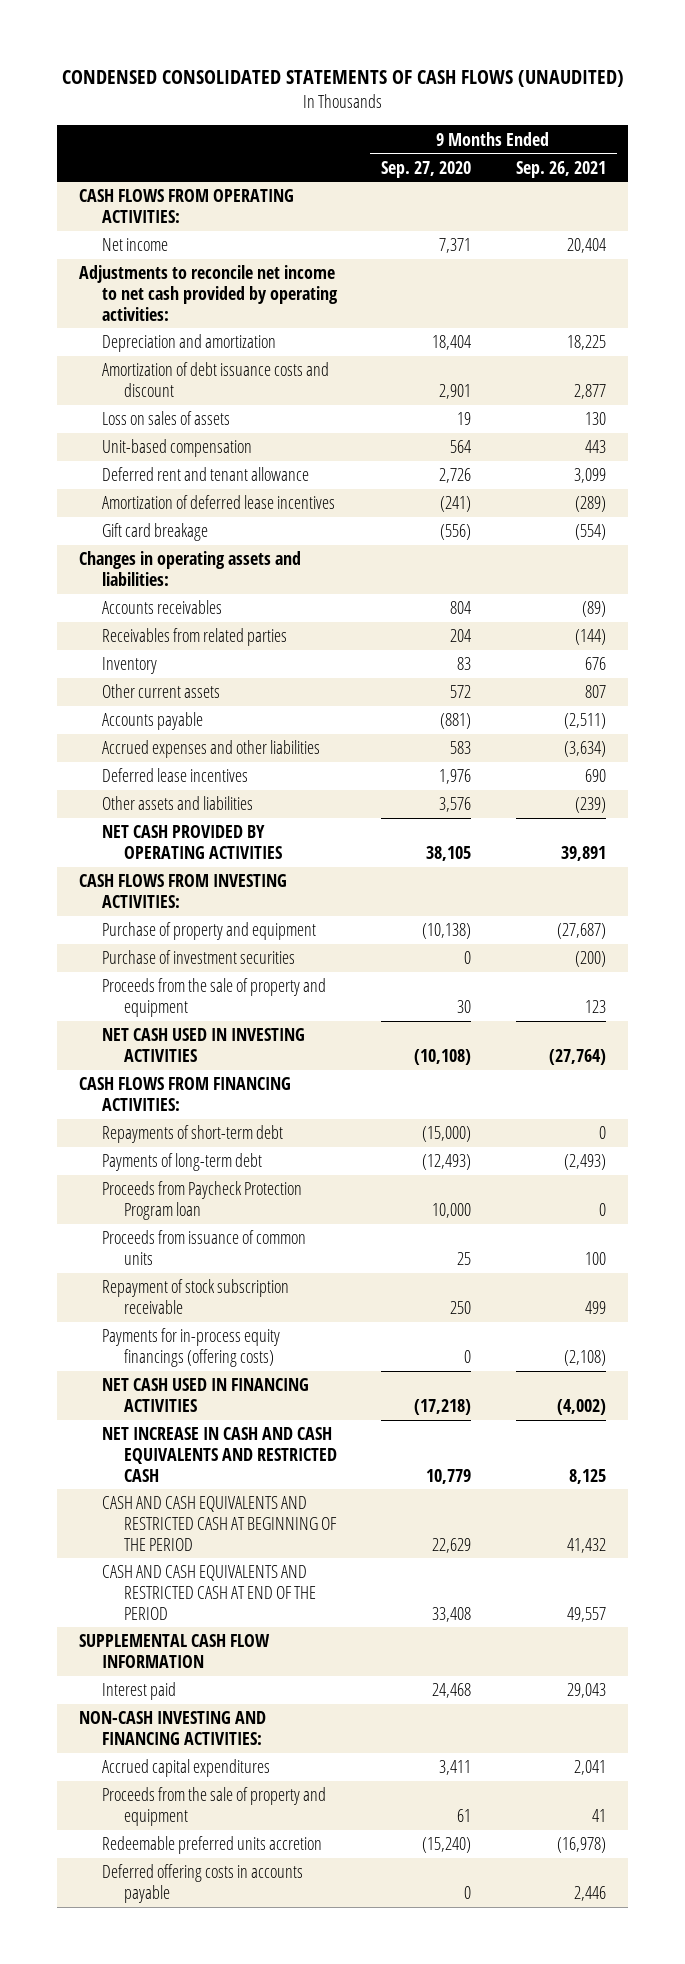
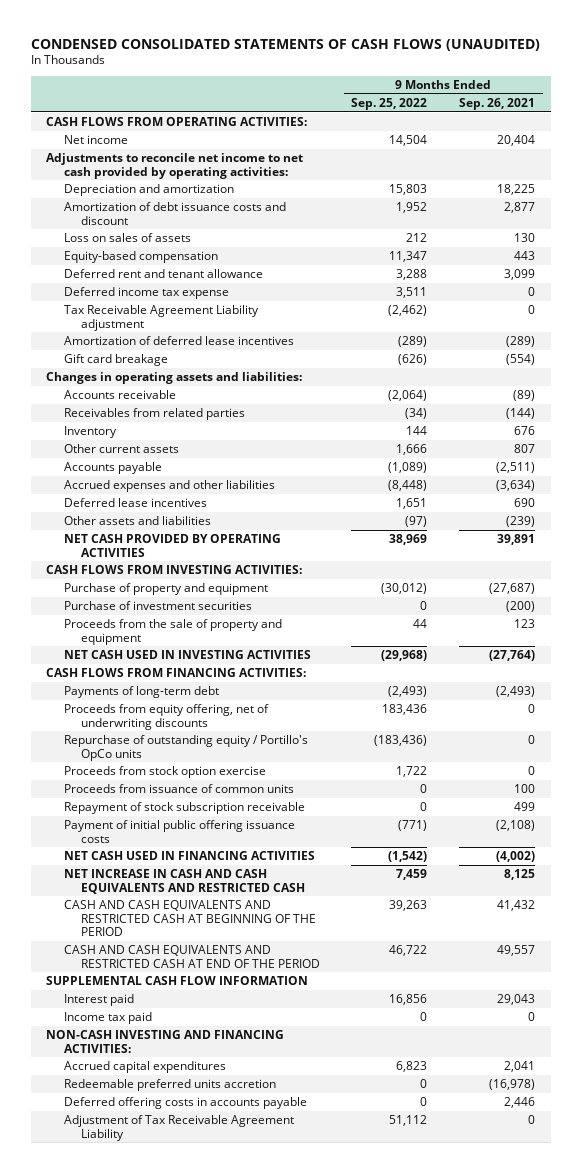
[381,160,472,178] Sep. 27, 2020 -> none
none -> [351,97,428,110] Sep. 25, 2022
[101,439,252,458] Unit-based compensation -> [63,251,218,264] Equity-based compensation
none -> [63,287,229,300] Deferred income tax expense
none -> [63,305,259,331] Tax Receivable Agreement Liability adjustment
[101,600,222,615] Accounts receivables -> [63,390,176,400] Accounts receivable
[101,1125,283,1144] Repayments of short-term debt -> none
[101,1181,302,1220] Proceeds from Paycheck Protection Program loan -> none
none -> [63,704,269,730] Proceeds from equity offering, net of underwriting discounts
none -> [63,735,308,761] Repurchase of outstanding equity / Portillo's OpCo units
none -> [63,766,266,779] Proceeds from stock option exercise
[101,1328,280,1367] Payments for in-process equity financings (offering costs) -> [63,820,295,843] Payment of initial public offering issuance costs
none -> [63,1012,152,1025] Income tax paid
[101,1787,326,1826] Proceeds from the sale of property and equipment -> none
none -> [63,1115,294,1141] Adjustment of Tax Receivable Agreement Liability

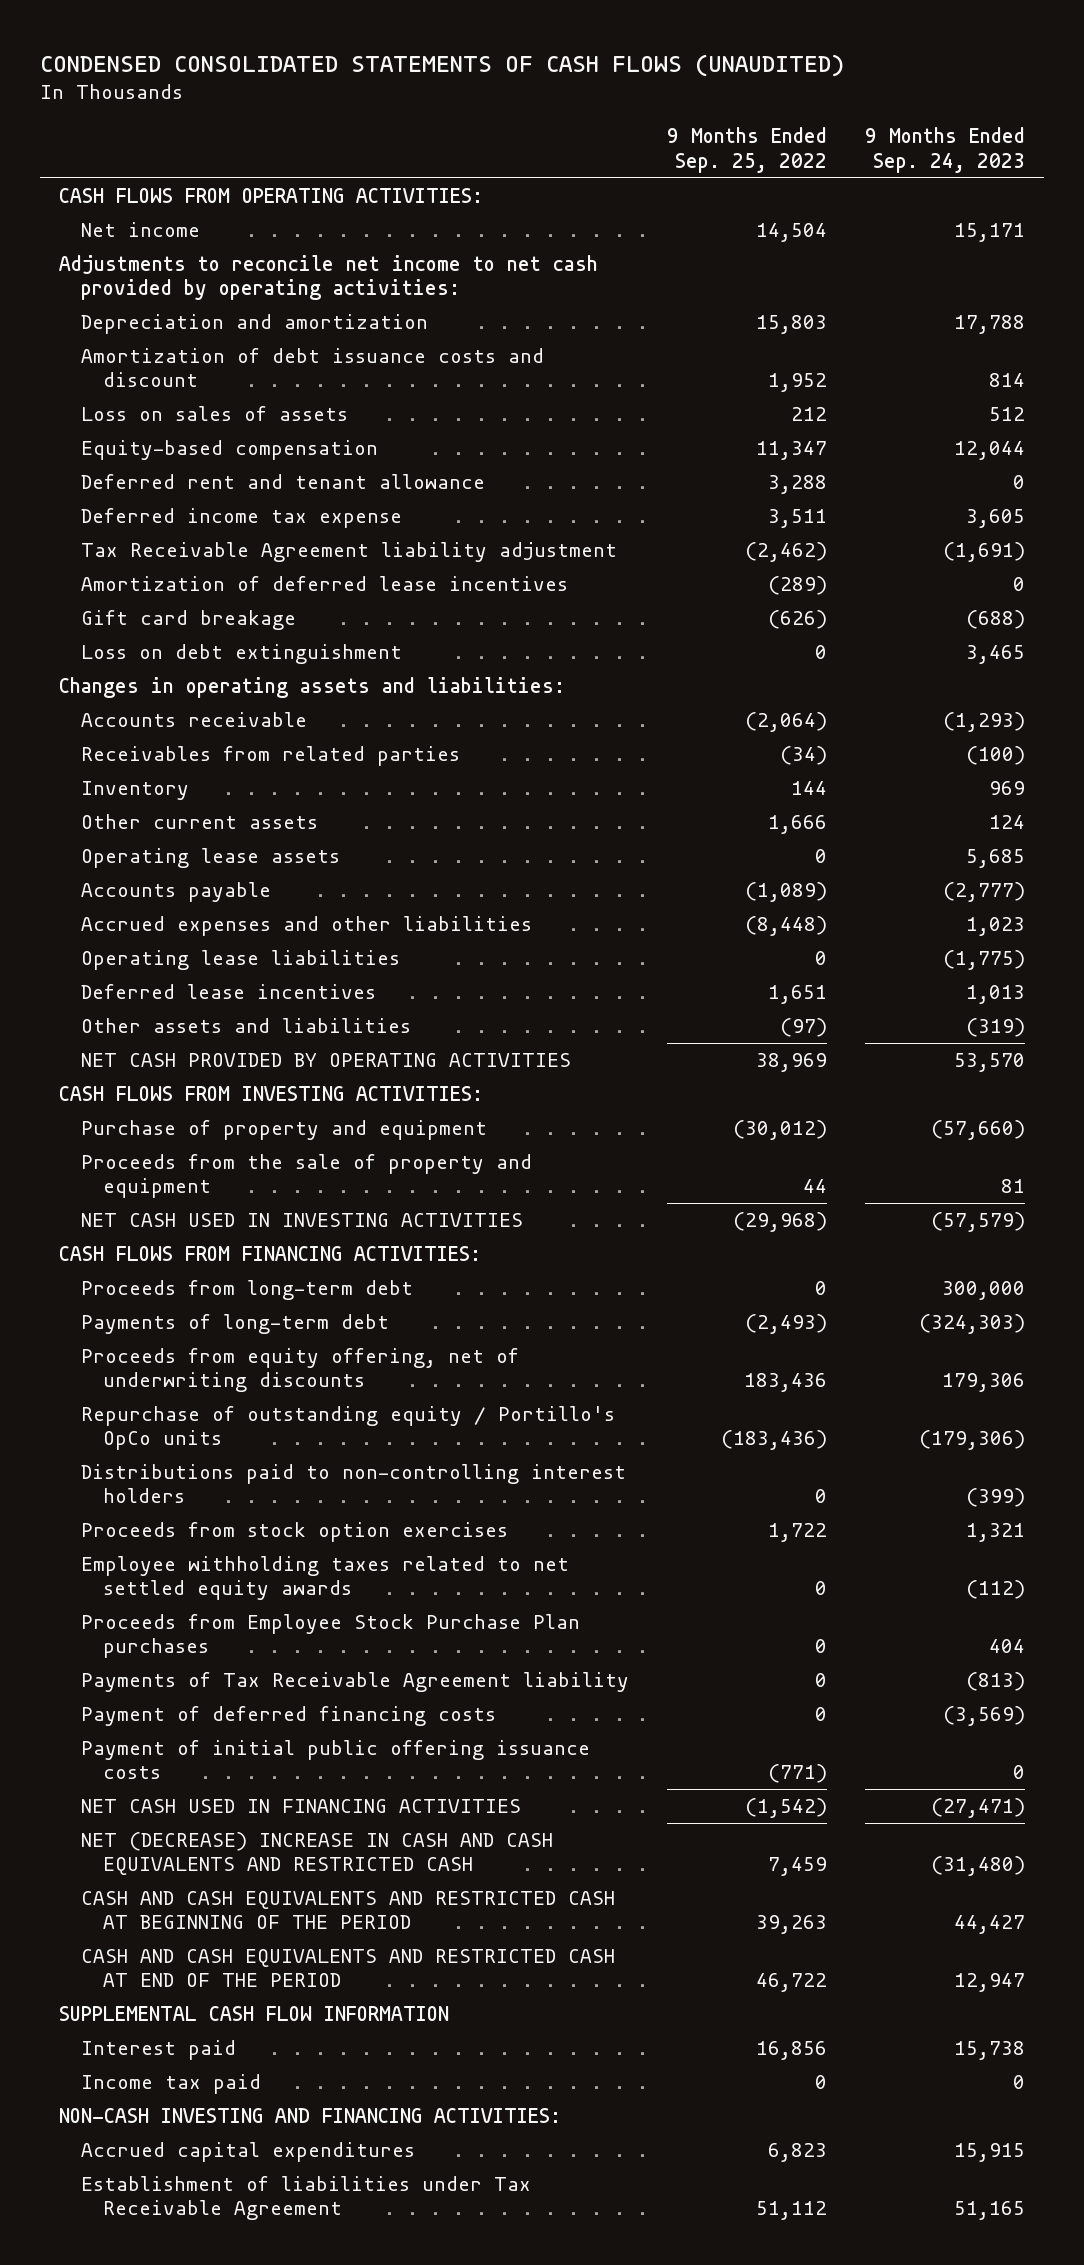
[458,97,535,110] Sep. 26, 2021 -> none
none -> [865,127,1026,173] 9 Months Ended Sep. 24, 2023
[63,305,259,331] Tax Receivable Agreement Liability adjustment -> [81,542,618,563] Tax Receivable Agreement liability adjustment
none -> [81,644,403,665] Loss on debt extinguishment
none -> [81,848,341,869] Operating lease assets
none -> [81,950,401,971] Operating lease liabilities
[63,601,252,611] Purchase of investment securities -> none
none -> [81,1280,414,1301] Proceeds from long-term debt
[63,784,294,794] Proceeds from issuance of common units -> none
[63,802,305,815] Repayment of stock subscription receivable -> none
none -> [81,1464,627,1504] Distributions paid to non-controlling interest holders
[63,766,266,779] Proceeds from stock option exercise -> [81,1522,509,1543] Proceeds from stock option exercises
none -> [81,1556,570,1601] Employee withholding taxes related to net settled equity awards
none -> [81,1614,581,1659] Proceeds from Employee Stock Purchase Plan purchases
none -> [81,1672,630,1693] Payments of Tax Receivable Agreement liability
none -> [81,1706,497,1727] Payment of deferred financing costs
[63,869,305,894] NET INCREASE IN CASH AND CASH EQUIVALENTS AND RESTRICTED CASH -> [81,1832,554,1876] NET (DECREASE) INCREASE IN CASH AND CASH EQUIVALENTS AND RESTRICTED CASH
[63,1079,276,1092] Redeemable preferred units accretion -> none
[63,1097,307,1110] Deferred offering costs in accounts payable -> none
[63,1115,294,1141] Adjustment of Tax Receivable Agreement Liability -> [81,2176,532,2221] Establishment of liabilities under Tax Receivable Agreement

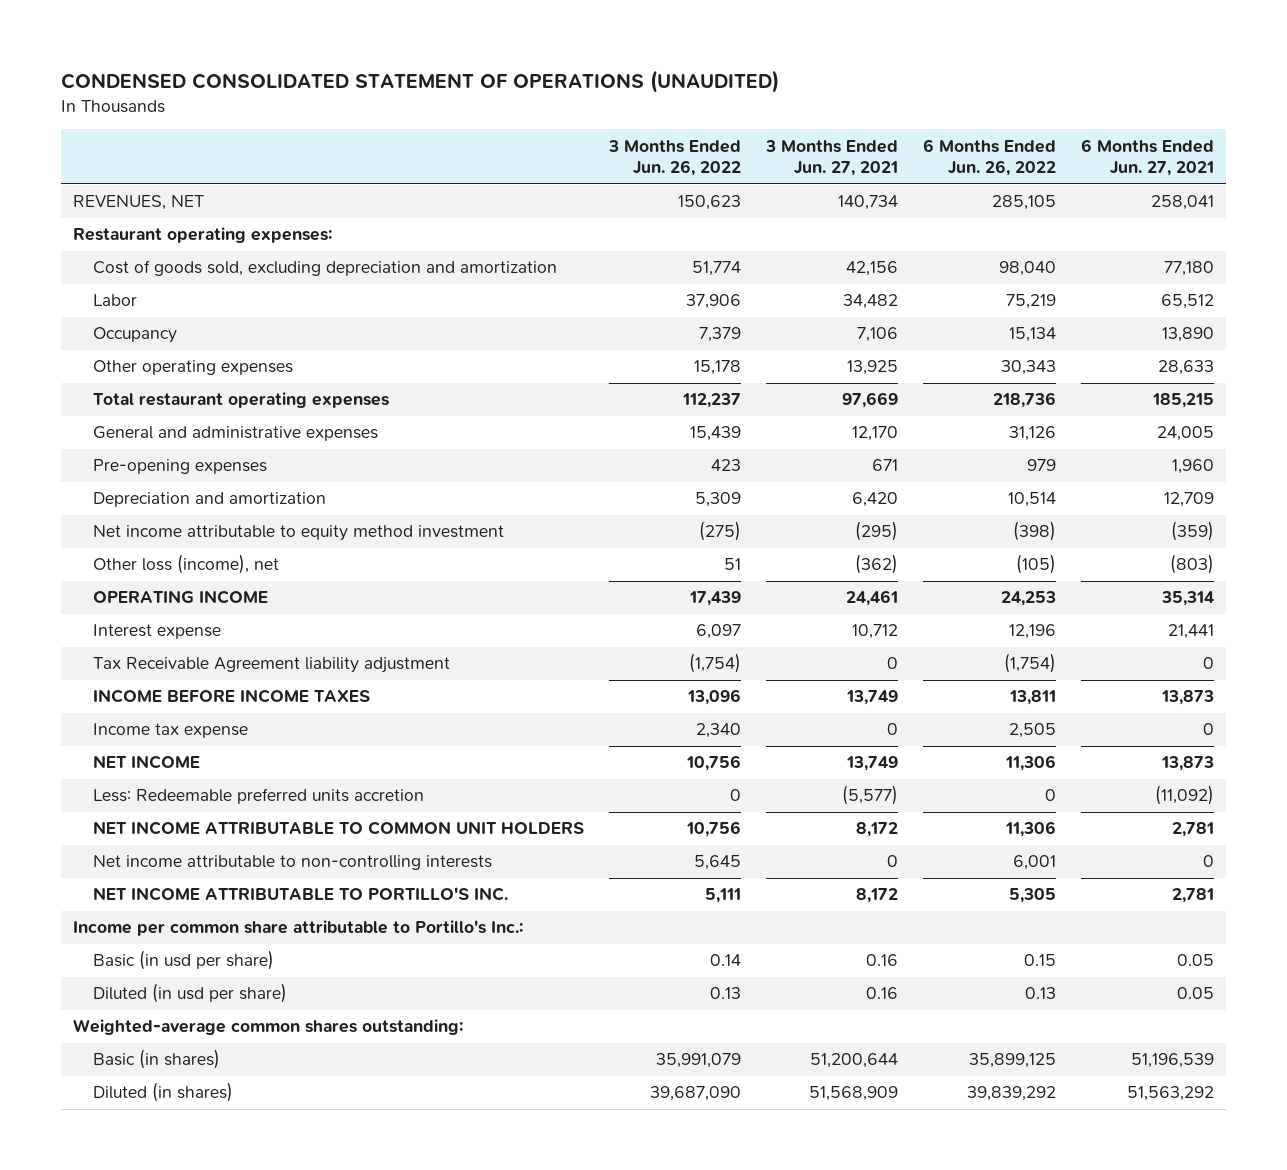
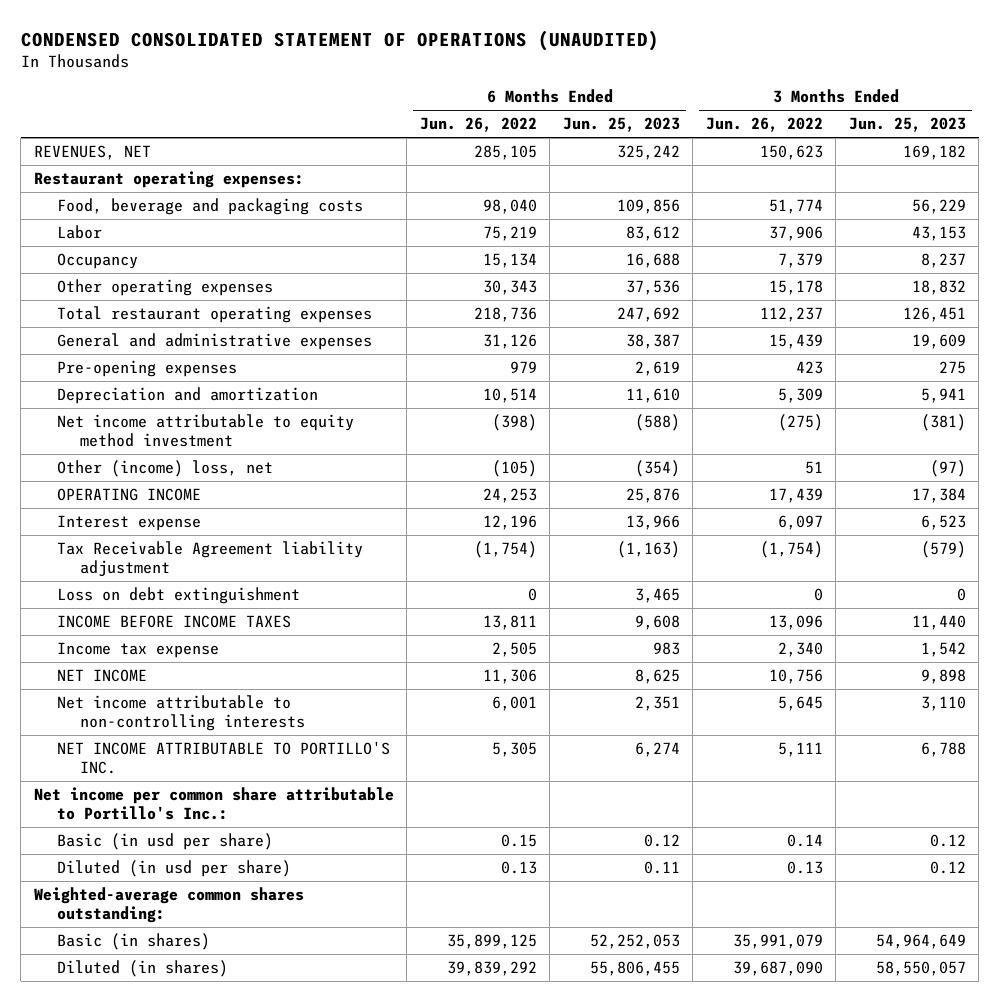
[764,139,898,177] 3 Months Ended Jun. 27, 2021 -> none
[1080,138,1214,177] 6 Months Ended Jun. 27, 2021 -> none
none -> [562,117,680,133] Jun. 25, 2023
none -> [848,117,966,133] Jun. 25, 2023
[92,260,557,277] Cost of goods sold, excluding depreciation and amortization -> [56,198,363,216] Food, beverage and packaging costs
[92,554,279,575] Other loss (income), net -> [56,460,273,478] Other (income) loss, net
none -> [56,587,300,605] Loss on debt extinguishment
[92,788,424,805] Less: Redeemable preferred units accretion -> none
[92,821,584,836] NET INCOME ATTRIBUTABLE TO COMMON UNIT HOLDERS -> none
[73,920,524,937] Income per common share attributable to Portillo's Inc.: -> [33,787,394,821] Net income per common share attributable to Portillo's Inc.:

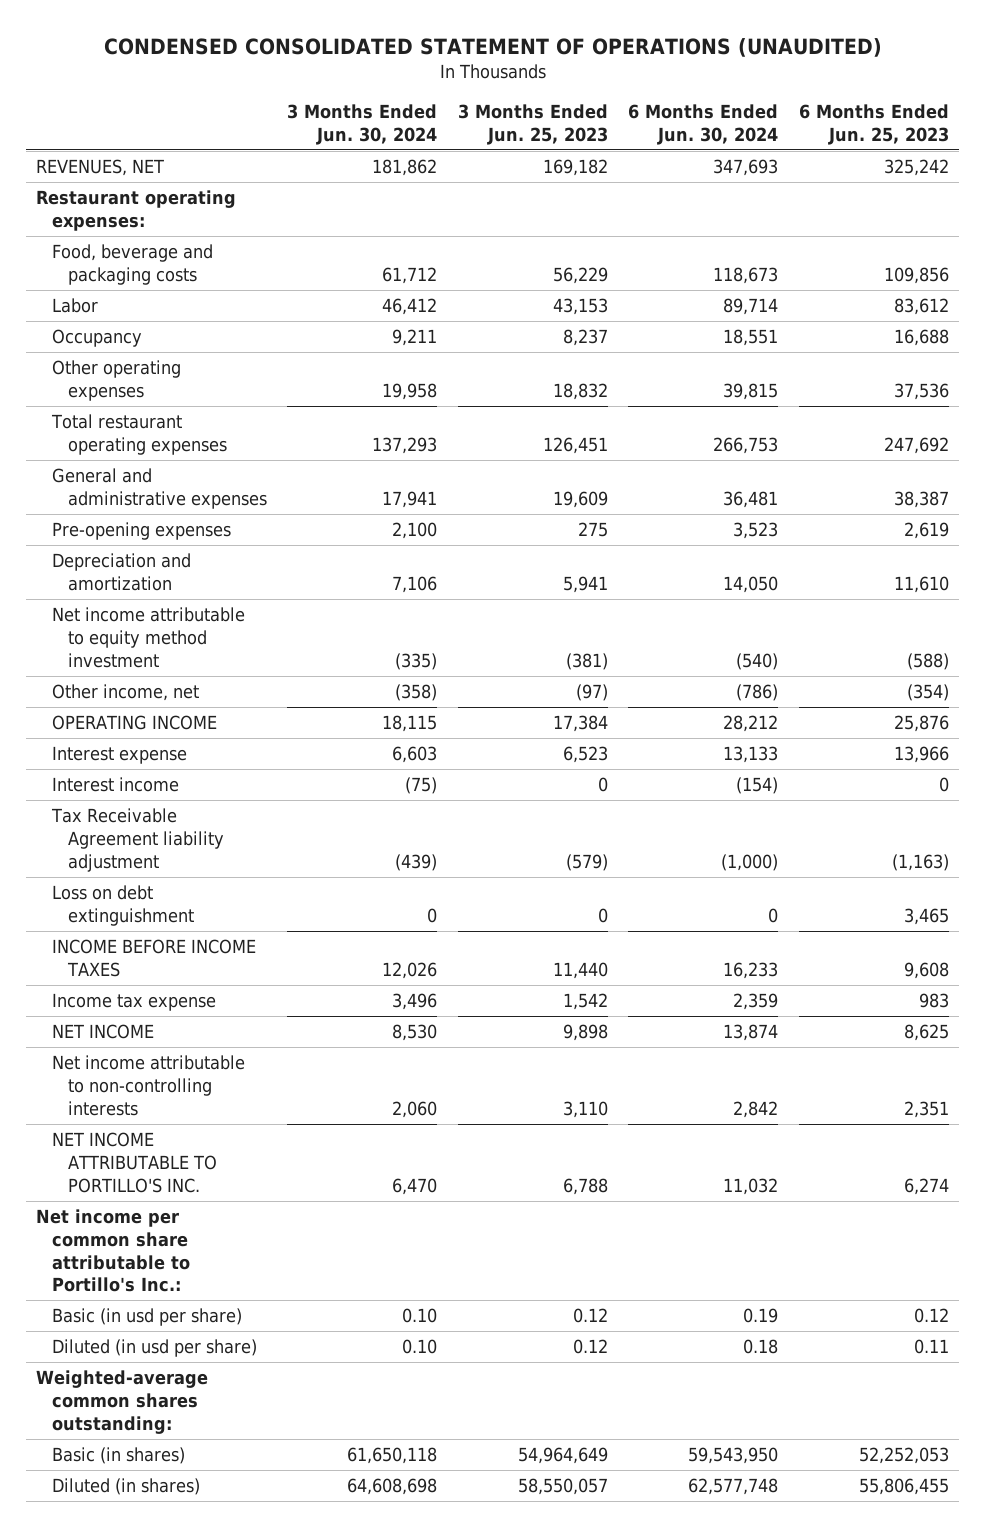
[419,117,537,133] Jun. 26, 2022 -> none
[705,117,823,133] Jun. 26, 2022 -> none
none -> [287,104,438,145] 3 Months Ended Jun. 30, 2024
none -> [628,104,779,145] 6 Months Ended Jun. 30, 2024
[56,460,273,478] Other (income) loss, net -> [51,684,199,702] Other income, net
none -> [51,777,179,793] Interest income

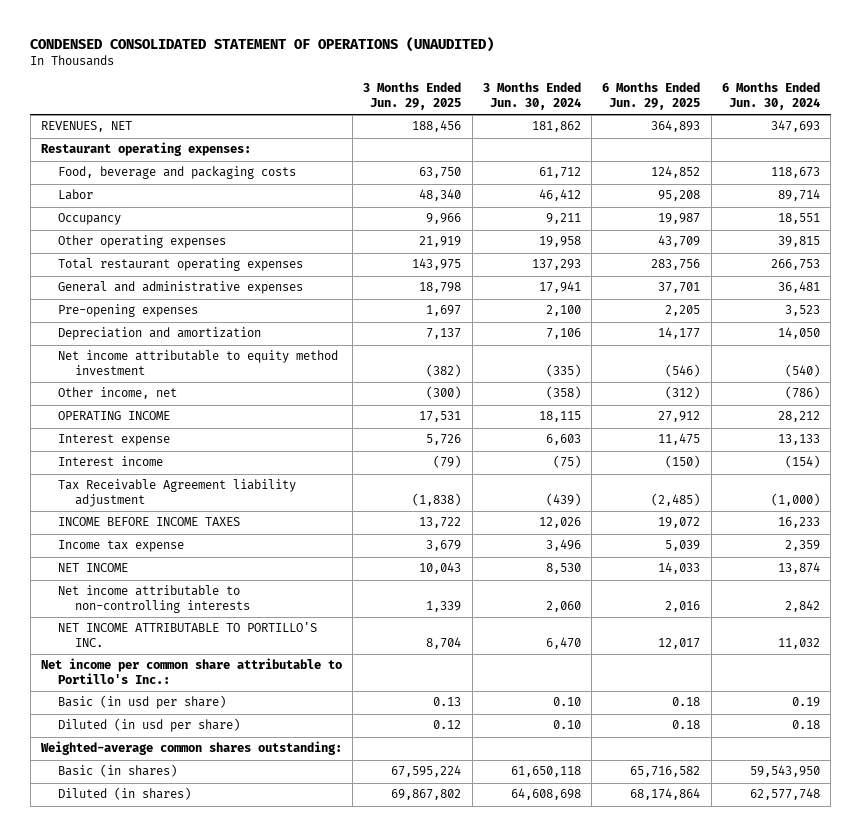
[457,104,608,145] 3 Months Ended Jun. 25, 2023 -> none
[799,104,950,145] 6 Months Ended Jun. 25, 2023 -> none
none -> [363,82,462,111] 3 Months Ended Jun. 29, 2025
none -> [602,82,701,111] 6 Months Ended Jun. 29, 2025
[51,885,194,926] Loss on debt extinguishment -> none

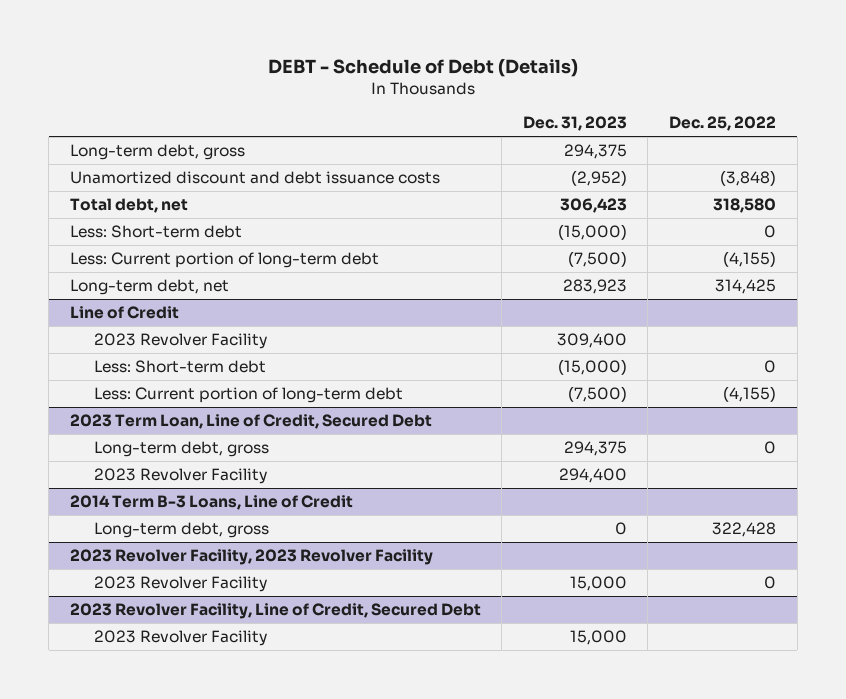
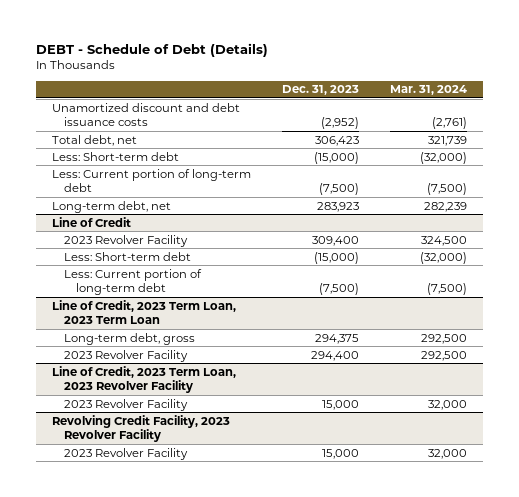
[668,116,776,132] Dec. 25, 2022 -> none
none -> [390,85,468,96] Mar. 31, 2024
[69,144,245,161] Long-term debt, gross -> none
[69,414,432,430] 2023 Term Loan, Line of Credit, Secured Debt -> [51,299,236,324] Line of Credit, 2023 Term Loan, 2023 Term Loan
[69,495,353,511] 2014 Term B-3 Loans, Line of Credit -> none
[94,522,270,539] Long-term debt, gross -> none
[69,549,433,566] 2023 Revolver Facility, 2023 Revolver Facility -> none
none -> [51,365,236,393] Line of Credit, 2023 Term Loan, 2023 Revolver Facility
[69,603,481,620] 2023 Revolver Facility, Line of Credit, Secured Debt -> none
none -> [51,414,230,442] Revolving Credit Facility, 2023 Revolver Facility

